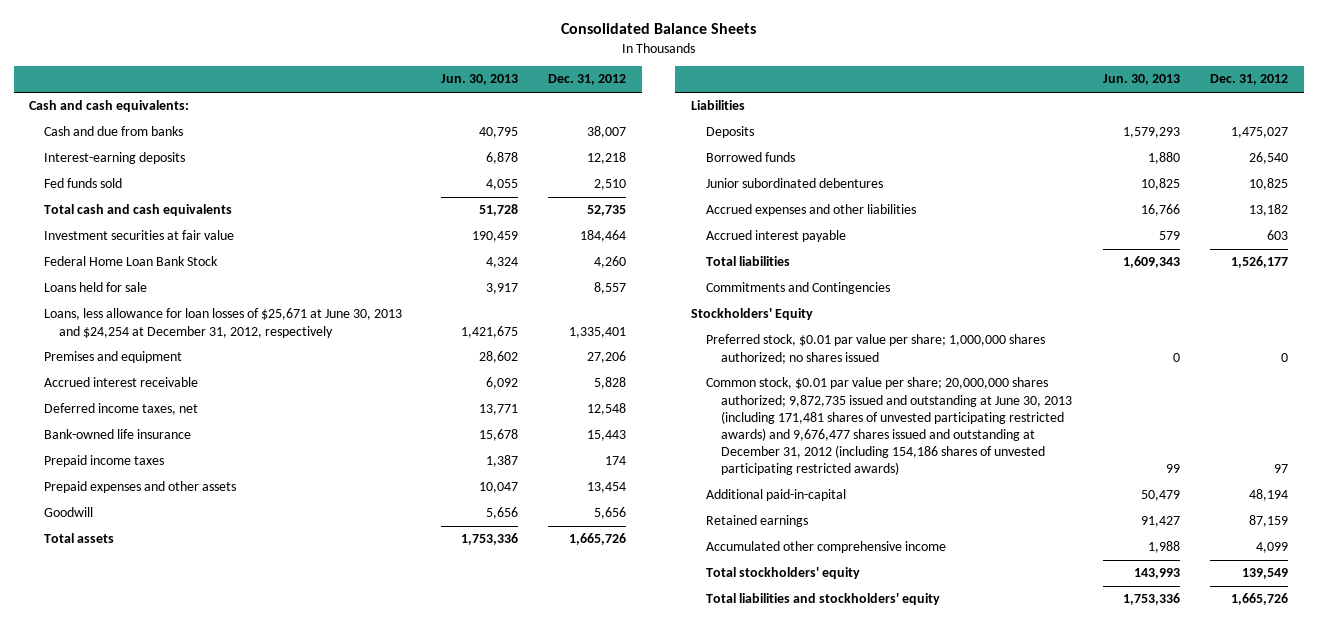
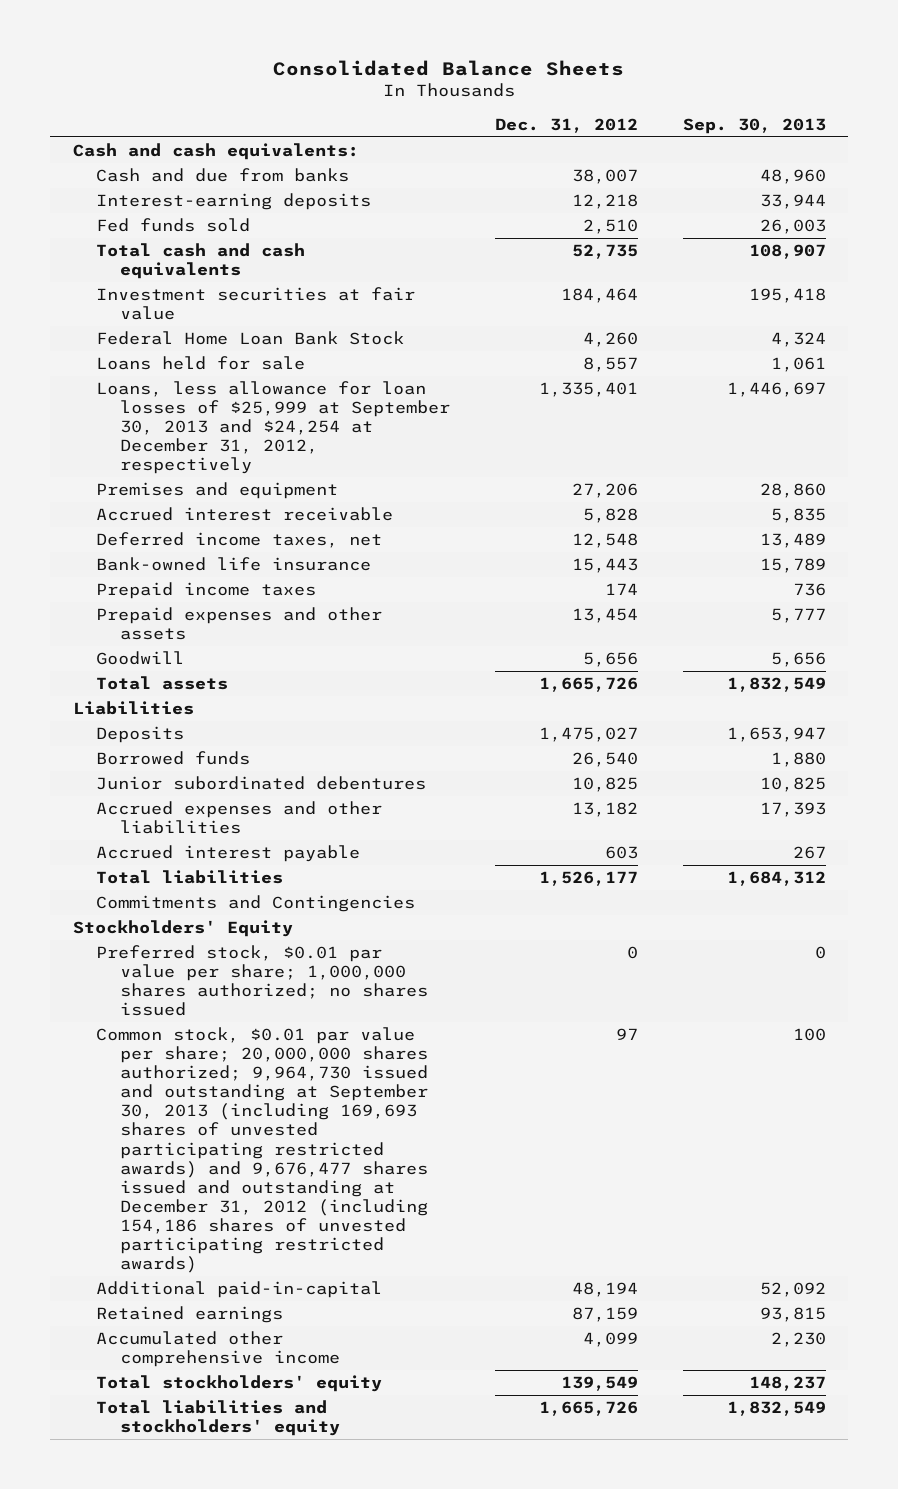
[440,74,518,86] Jun. 30, 2013 -> none
none -> [682,117,826,134] Sep. 30, 2013
[43,308,402,338] Loans, less allowance for loan losses of $25,671 at June 30, 2013 and $24,254 at December 31, 2012, respectively -> [96,381,451,475] Loans, less allowance for loan losses of $25,999 at September 30, 2013 and $24,254 at December 31, 2012, respectively
[705,377,1072,475] Common stock, $0.01 par value per share; 20,000,000 shares authorized; 9,872,735 issued and outstanding at June 30, 2013 (including 171,481 shares of unvested participating restricted awards) and 9,676,477 shares issued and outstanding at December 31, 2012 (including 154,186 shares of unvested participating restricted awards) -> [96,1027,429,1273] Common stock, $0.01 par value per share; 20,000,000 shares authorized; 9,964,730 issued and outstanding at September 30, 2013 (including 169,693 shares of unvested participating restricted awards) and 9,676,477 shares issued and outstanding at December 31, 2012 (including 154,186 shares of unvested participating restricted awards)

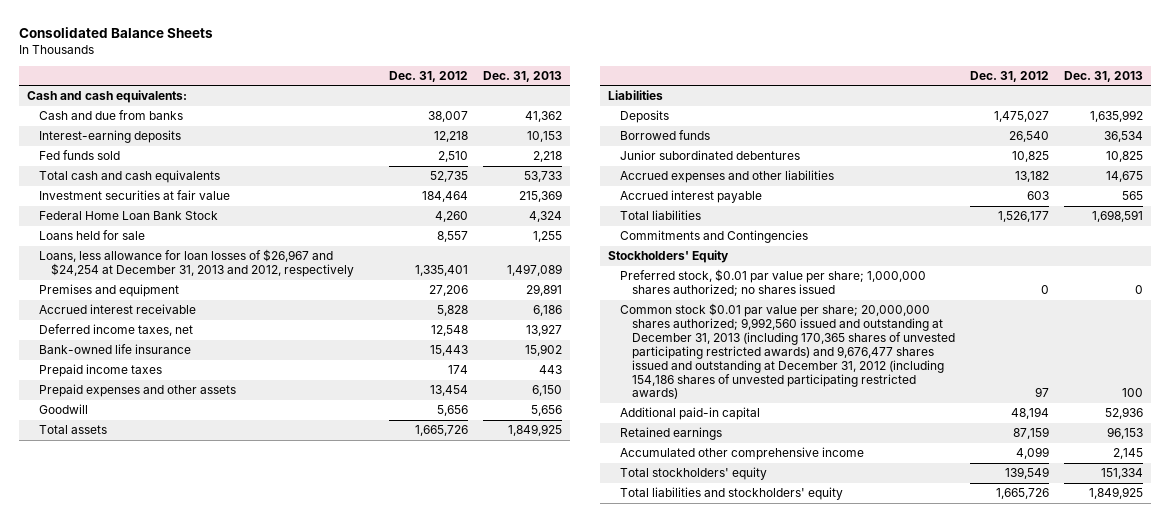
[682,117,826,134] Sep. 30, 2013 -> none
none -> [483,70,563,82] Dec. 31, 2013
[96,381,451,475] Loans, less allowance for loan losses of $25,999 at September 30, 2013 and $24,254 at December 31, 2012, respectively -> [38,249,354,278] Loans, less allowance for loan losses of $26,967 and $24,254 at December 31, 2013 and 2012, respectively
[96,1027,429,1273] Common stock, $0.01 par value per share; 20,000,000 shares authorized; 9,964,730 issued and outstanding at September 30, 2013 (including 169,693 shares of unvested participating restricted awards) and 9,676,477 shares issued and outstanding at December 31, 2012 (including 154,186 shares of unvested participating restricted awards) -> [619,303,955,400] Common stock $0.01 par value per share; 20,000,000 shares authorized; 9,992,560 issued and outstanding at December 31, 2013 (including 170,365 shares of unvested participating restricted awards) and 9,676,477 shares issued and outstanding at December 31, 2012 (including 154,186 shares of unvested participating restricted awards)
[96,1281,383,1299] Additional paid-in-capital -> [619,407,760,421] Additional paid-in capital

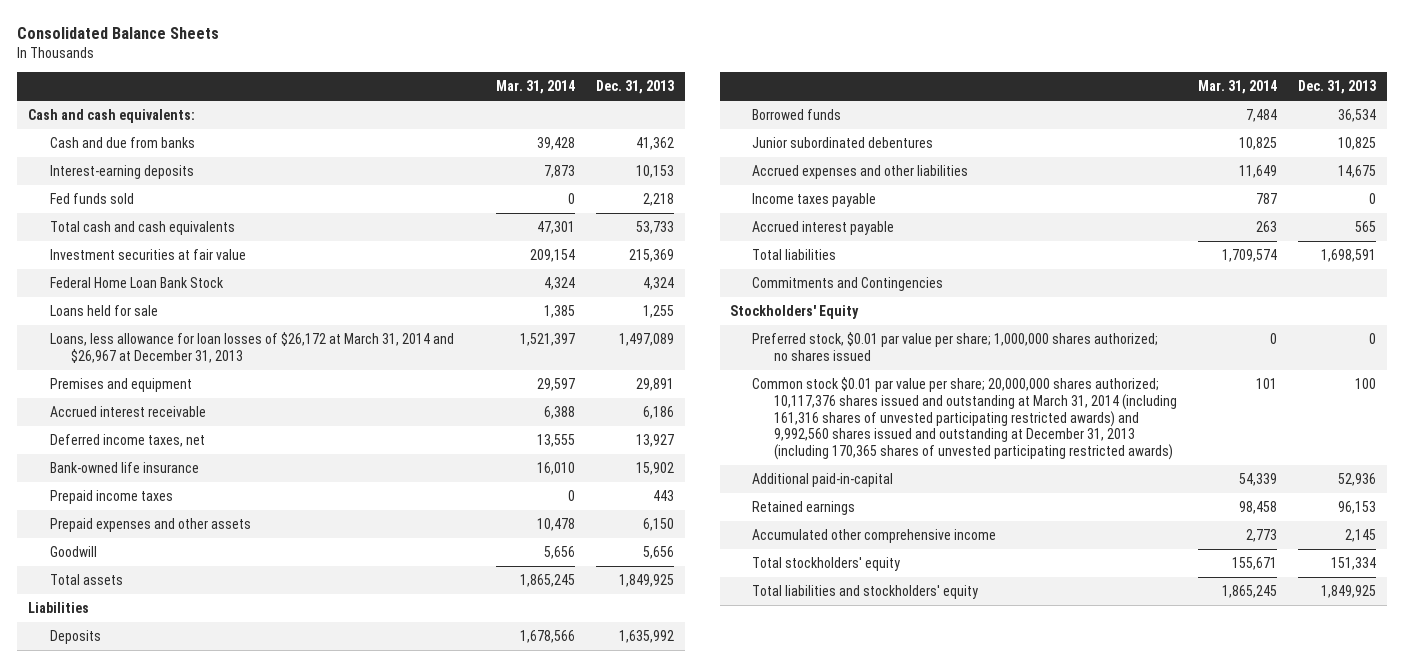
[389,70,469,82] Dec. 31, 2012 -> none
none -> [495,80,575,95] Mar. 31, 2014
[38,249,354,278] Loans, less allowance for loan losses of $26,967 and $24,254 at December 31, 2013 and 2012, respectively -> [49,331,454,363] Loans, less allowance for loan losses of $26,172 at March 31, 2014 and $26,967 at December 31, 2013
none -> [751,192,876,207] Income taxes payable
[619,303,955,400] Common stock $0.01 par value per share; 20,000,000 shares authorized; 9,992,560 issued and outstanding at December 31, 2013 (including 170,365 shares of unvested participating restricted awards) and 9,676,477 shares issued and outstanding at December 31, 2012 (including 154,186 shares of unvested participating restricted awards) -> [751,376,1177,461] Common stock $0.01 par value per share; 20,000,000 shares authorized; 10,117,376 shares issued and outstanding at March 31, 2014 (including 161,316 shares of unvested participating restricted awards) and 9,992,560 shares issued and outstanding at December 31, 2013 (including 170,365 shares of unvested participating restricted awards)
[619,407,760,421] Additional paid-in capital -> [751,472,893,487] Additional paid-in-capital

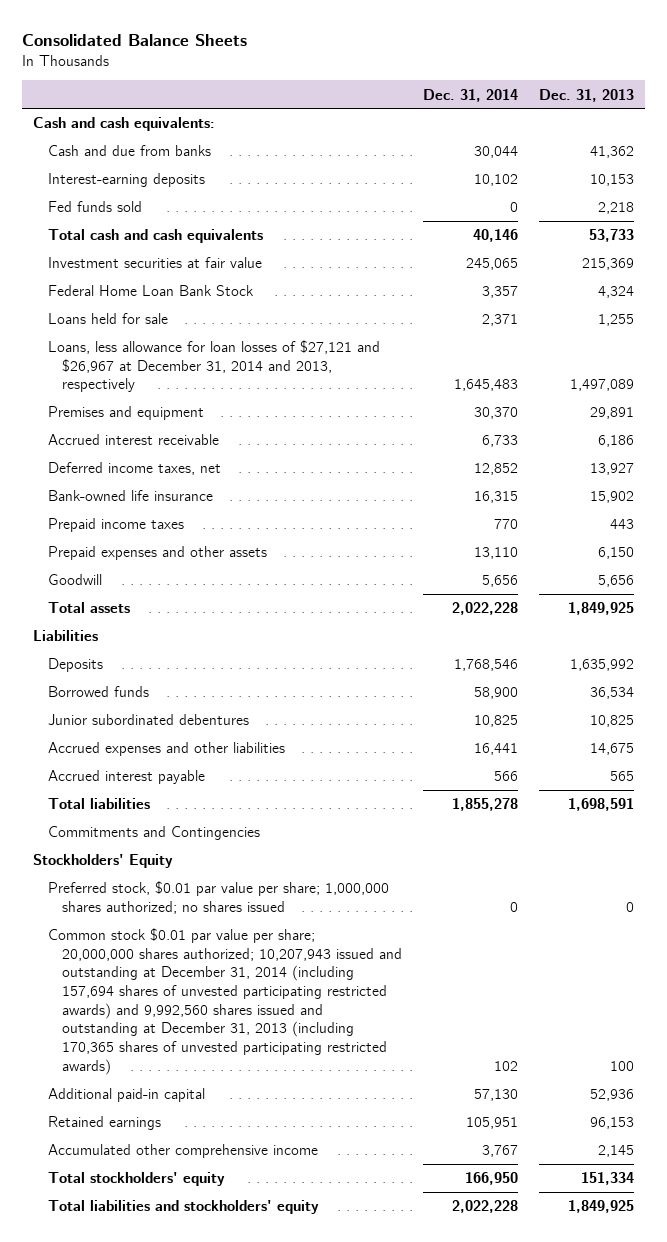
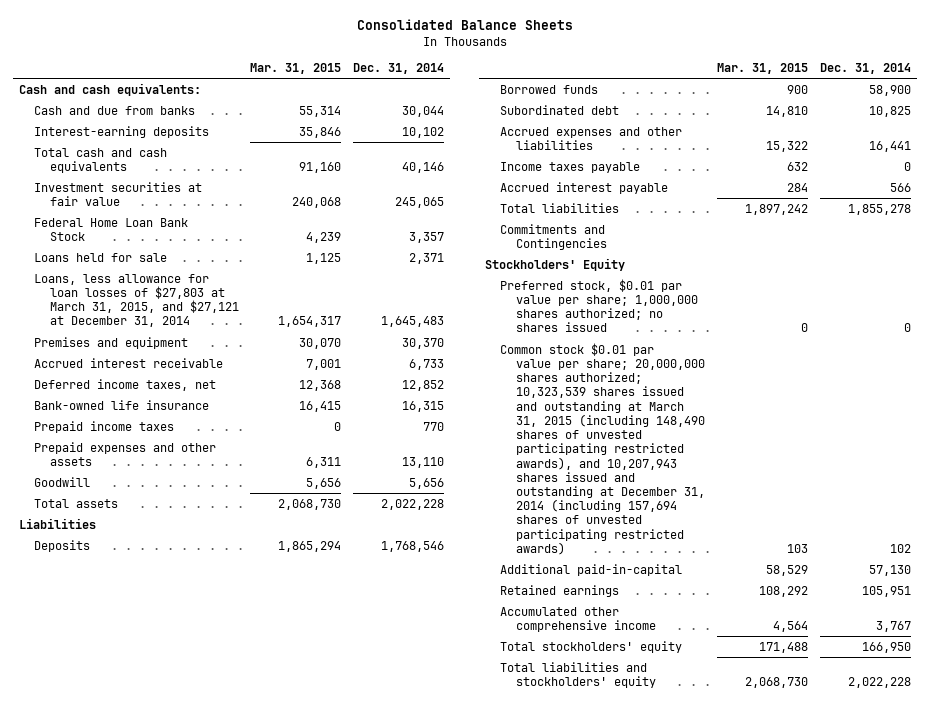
[539,88,635,102] Dec. 31, 2013 -> none
none -> [250,62,342,74] Mar. 31, 2015
[47,201,142,213] Fed funds sold -> none
[47,340,380,393] Loans, less allowance for loan losses of $27,121 and $26,967 at December 31, 2014 and 2013, respectively -> [34,273,239,328] Loans, less allowance for loan losses of $27,803 at March 31, 2015, and $27,121 at December 31, 2014
[47,714,249,726] Junior subordinated debentures -> [500,104,620,115] Subordinated debt
none -> [500,161,641,173] Income taxes payable
[47,928,403,1075] Common stock $0.01 par value per share; 20,000,000 shares authorized; 10,207,943 issued and outstanding at December 31, 2014 (including 157,694 shares of unvested participating restricted awards) and 9,992,560 shares issued and outstanding at December 31, 2013 (including 170,365 shares of unvested participating restricted awards) -> [500,342,705,555] Common stock $0.01 par value per share; 20,000,000 shares authorized; 10,323,539 shares issued and outstanding at March 31, 2015 (including 148,490 shares of unvested participating restricted awards), and 10,207,943 shares issued and outstanding at December 31, 2014 (including 157,694 shares of unvested participating restricted awards)
[47,1088,205,1103] Additional paid-in capital -> [500,563,683,576] Additional paid-in-capital

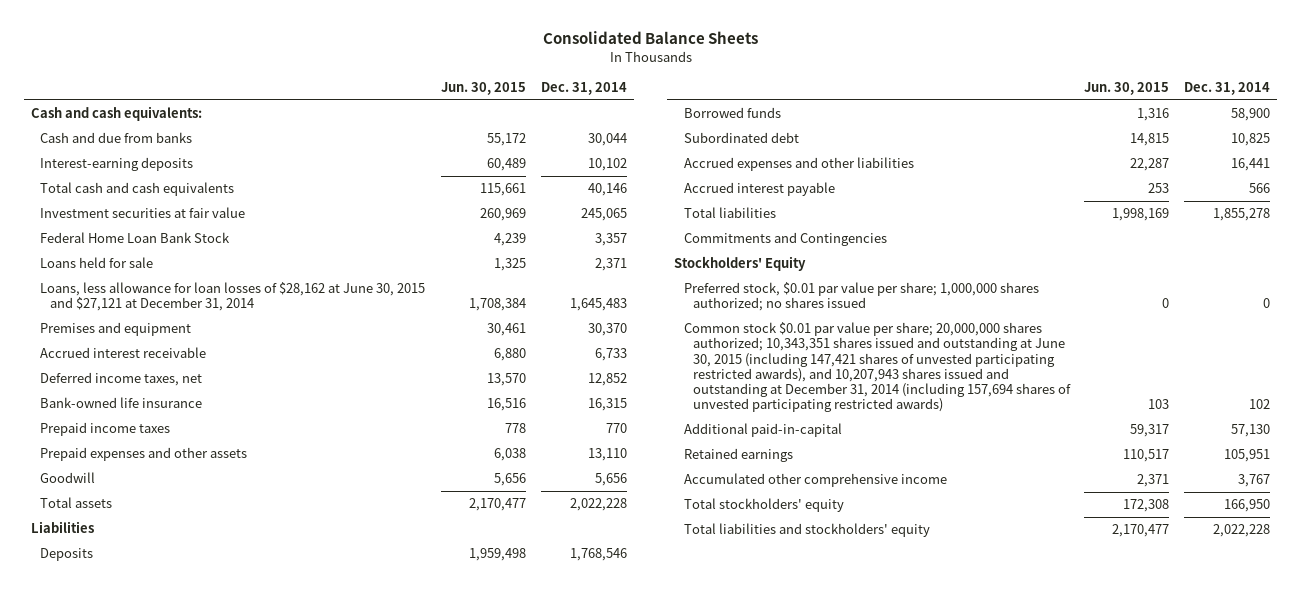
[250,62,342,74] Mar. 31, 2015 -> none
none -> [441,82,527,96] Jun. 30, 2015
[34,273,239,328] Loans, less allowance for loan losses of $27,803 at March 31, 2015, and $27,121 at December 31, 2014 -> [40,282,426,312] Loans, less allowance for loan losses of $28,162 at June 30, 2015 and $27,121 at December 31, 2014
[500,161,641,173] Income taxes payable -> none
[500,342,705,555] Common stock $0.01 par value per share; 20,000,000 shares authorized; 10,323,539 shares issued and outstanding at March 31, 2015 (including 148,490 shares of unvested participating restricted awards), and 10,207,943 shares issued and outstanding at December 31, 2014 (including 157,694 shares of unvested participating restricted awards) -> [683,322,1071,413] Common stock $0.01 par value per share; 20,000,000 shares authorized; 10,343,351 shares issued and outstanding at June 30, 2015 (including 147,421 shares of unvested participating restricted awards), and 10,207,943 shares issued and outstanding at December 31, 2014 (including 157,694 shares of unvested participating restricted awards)

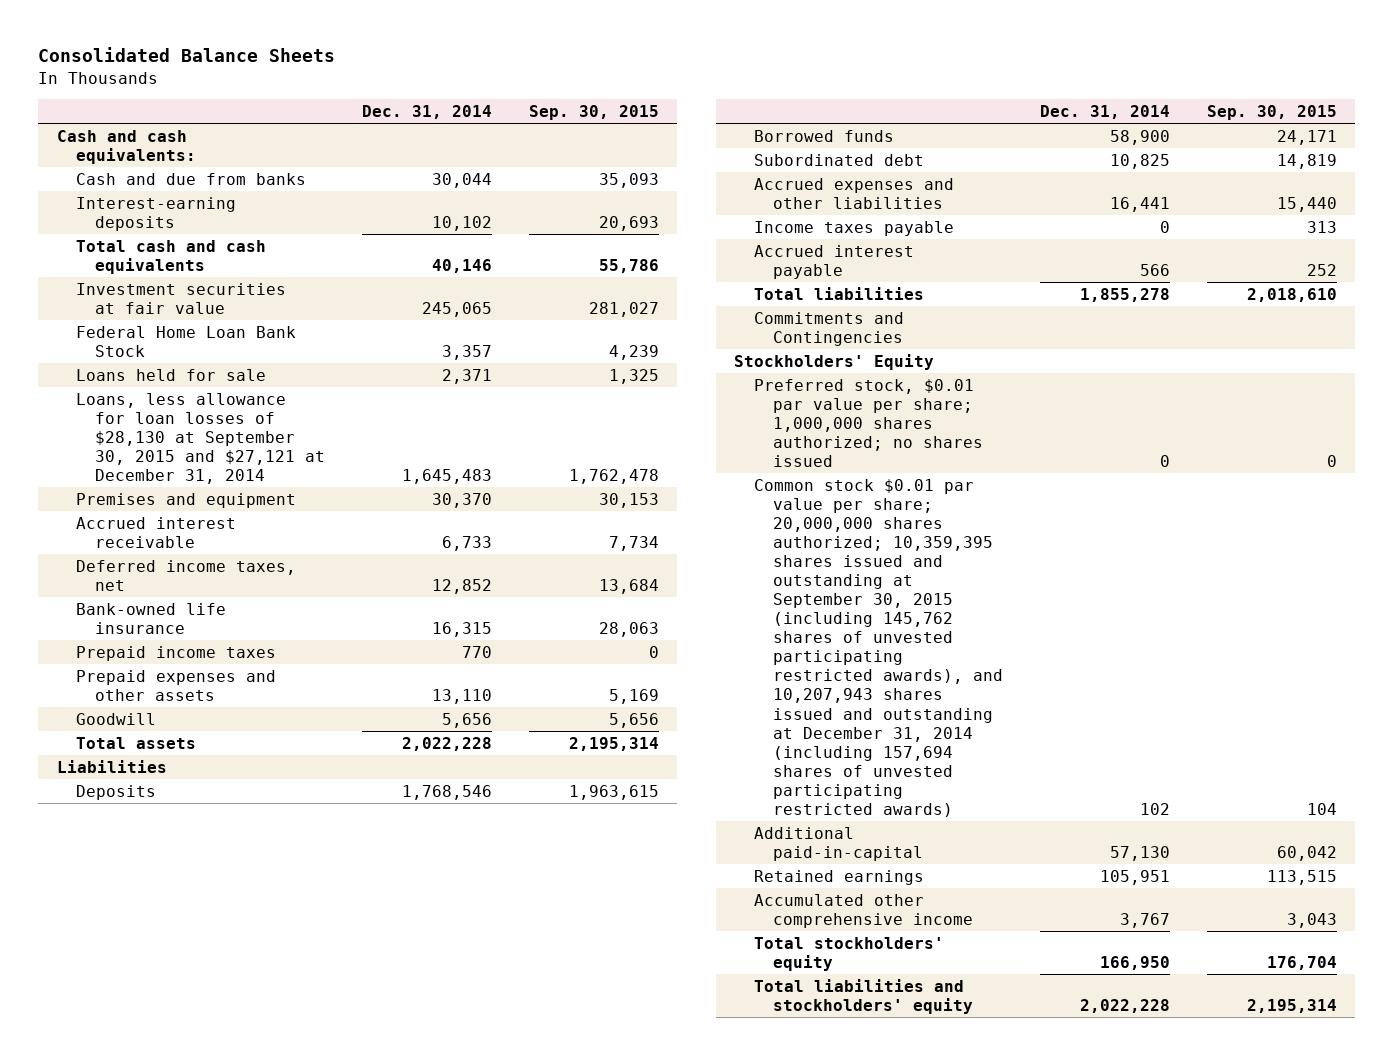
[441,82,527,96] Jun. 30, 2015 -> none
none -> [528,104,659,120] Sep. 30, 2015
[40,282,426,312] Loans, less allowance for loan losses of $28,162 at June 30, 2015 and $27,121 at December 31, 2014 -> [75,392,326,485] Loans, less allowance for loan losses of $28,130 at September 30, 2015 and $27,121 at December 31, 2014
none -> [753,220,954,236] Income taxes payable
[683,322,1071,413] Common stock $0.01 par value per share; 20,000,000 shares authorized; 10,343,351 shares issued and outstanding at June 30, 2015 (including 147,421 shares of unvested participating restricted awards), and 10,207,943 shares issued and outstanding at December 31, 2014 (including 157,694 shares of unvested participating restricted awards) -> [753,478,1004,817] Common stock $0.01 par value per share; 20,000,000 shares authorized; 10,359,395 shares issued and outstanding at September 30, 2015 (including 145,762 shares of unvested participating restricted awards), and 10,207,943 shares issued and outstanding at December 31, 2014 (including 157,694 shares of unvested participating restricted awards)

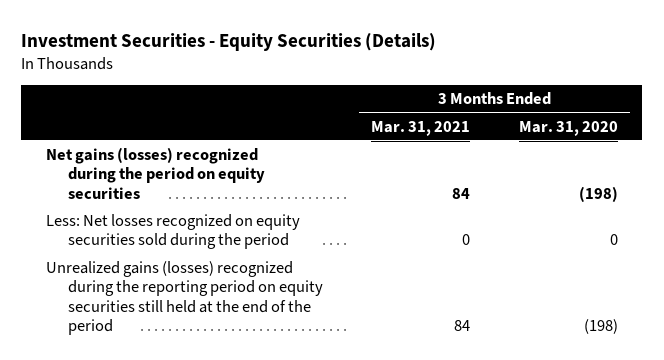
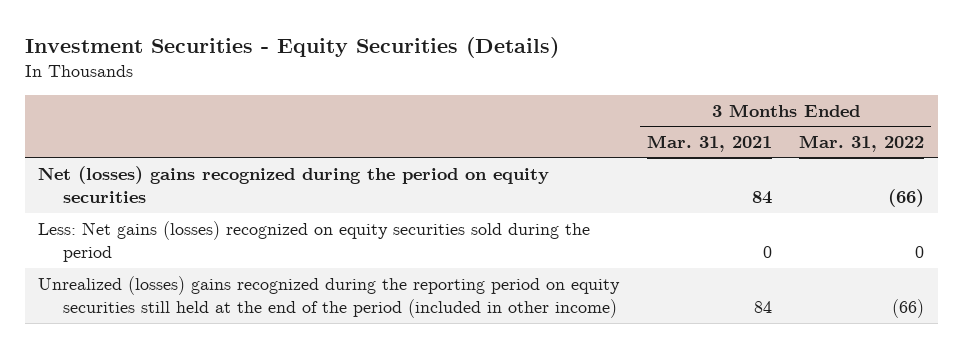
[519,120,619,136] Mar. 31, 2020 -> none
none -> [799,134,925,152] Mar. 31, 2022
[45,147,265,199] Net gains (losses) recognized during the period on equity securities -> [38,165,550,204] Net (losses) gains recognized during the period on equity securities
[45,214,300,250] Less: Net losses recognized on equity securities sold during the period -> [38,220,591,263] Less: Net gains (losses) recognized on equity securities sold during the period
[45,261,323,335] Unrealized gains (losses) recognized during the reporting period on equity securities still held at the end of the period -> [38,275,621,319] Unrealized (losses) gains recognized during the reporting period on equity securities still held at the end of the period (included in other income)

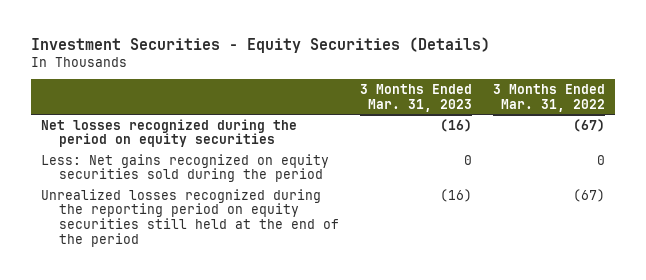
[646,134,772,152] Mar. 31, 2021 -> none
none -> [359,84,472,112] 3 Months Ended Mar. 31, 2023
[38,165,550,204] Net (losses) gains recognized during the period on equity securities -> [41,118,298,148] Net losses recognized during the period on equity securities
[888,189,925,208] (66) -> [572,118,605,132] (67)
[38,220,591,263] Less: Net gains (losses) recognized on equity securities sold during the period -> [41,153,330,183] Less: Net gains recognized on equity securities sold during the period
[38,275,621,319] Unrealized (losses) gains recognized during the reporting period on equity securities still held at the end of the period (included in other income) -> [41,188,340,247] Unrealized losses recognized during the reporting period on equity securities still held at the end of the period
[892,299,925,319] (66) -> [572,188,605,202] (67)

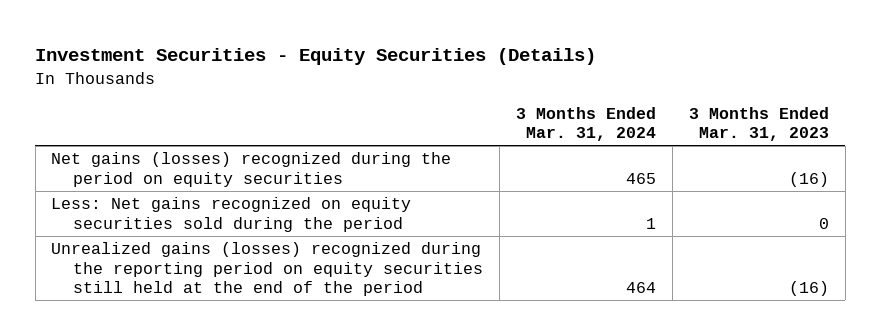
[492,84,605,112] 3 Months Ended Mar. 31, 2022 -> none
none -> [516,106,657,141] 3 Months Ended Mar. 31, 2024
[41,118,298,148] Net losses recognized during the period on equity securities -> [51,152,452,187] Net gains (losses) recognized during the period on equity securities
[41,188,340,247] Unrealized losses recognized during the reporting period on equity securities still held at the end of the period -> [51,242,484,296] Unrealized gains (losses) recognized during the reporting period on equity securities still held at the end of the period

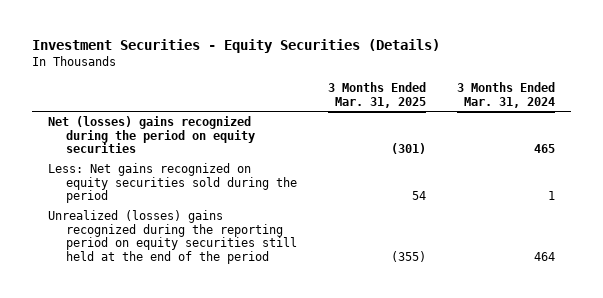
[689,106,830,141] 3 Months Ended Mar. 31, 2023 -> none
none -> [328,82,427,108] 3 Months Ended Mar. 31, 2025
[51,152,452,187] Net gains (losses) recognized during the period on equity securities -> [47,116,255,154] Net (losses) gains recognized during the period on equity securities
[51,242,484,296] Unrealized gains (losses) recognized during the reporting period on equity securities still held at the end of the period -> [47,210,297,264] Unrealized (losses) gains recognized during the reporting period on equity securities still held at the end of the period

